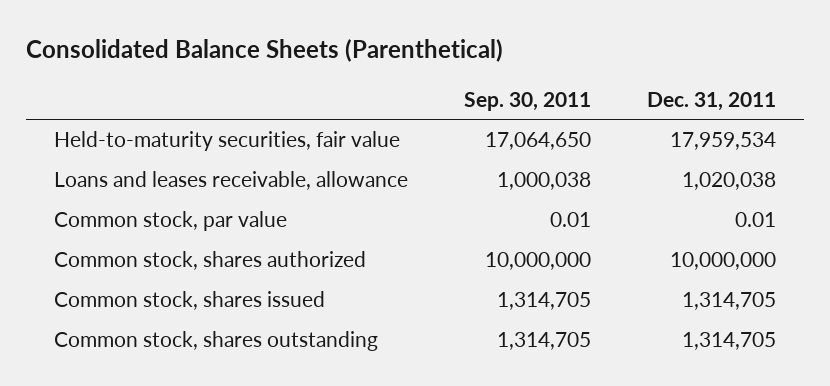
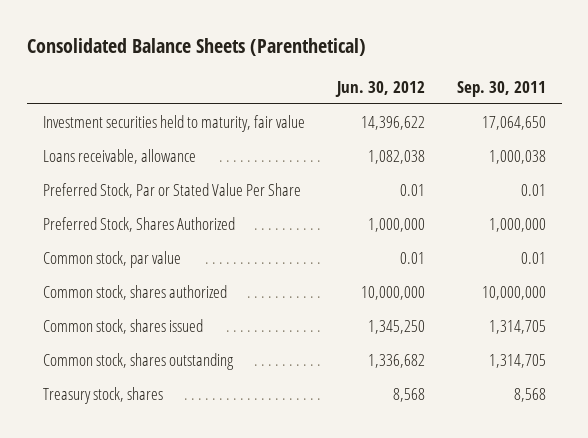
[646,91,776,111] Dec. 31, 2011 -> none
none -> [334,80,425,97] Jun. 30, 2012
[54,131,401,152] Held-to-maturity securities, fair value -> [42,114,305,132] Investment securities held to maturity, fair value
[54,171,409,191] Loans and leases receivable, allowance -> [42,148,196,164] Loans receivable, allowance
none -> [42,182,301,198] Preferred Stock, Par or Stated Value Per Share
none -> [42,216,235,232] Preferred Stock, Shares Authorized
none -> [42,386,163,404] Treasury stock, shares

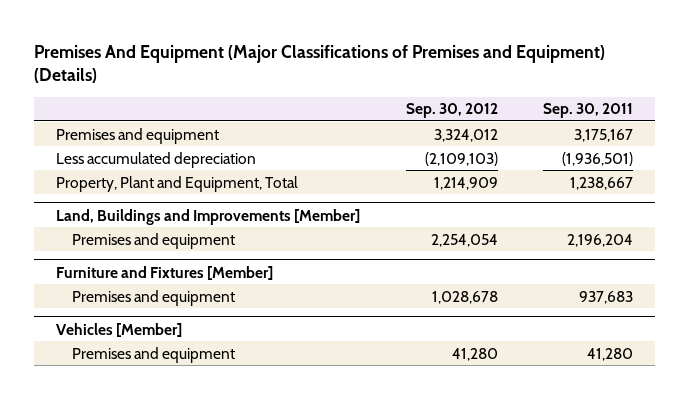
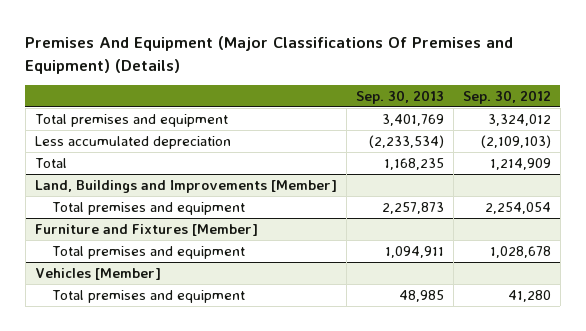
[33,44,605,84] Premises And Equipment (Major Classifications of Premises and Equipment) (Details) -> [25,35,514,74] Premises And Equipment (Major Classifications Of Premises and Equipment) (Details)
[542,103,633,119] Sep. 30, 2011 -> none
none -> [355,89,444,104] Sep. 30, 2013
[56,127,220,144] Premises and equipment -> [34,113,228,127] Total premises and equipment
[56,175,299,192] Property, Plant and Equipment, Total -> [34,157,67,168] Total
[72,232,236,249] Premises and equipment -> [52,201,246,215] Total premises and equipment
[72,289,236,306] Premises and equipment -> [52,245,246,259] Total premises and equipment
[72,346,236,363] Premises and equipment -> [52,289,246,303] Total premises and equipment

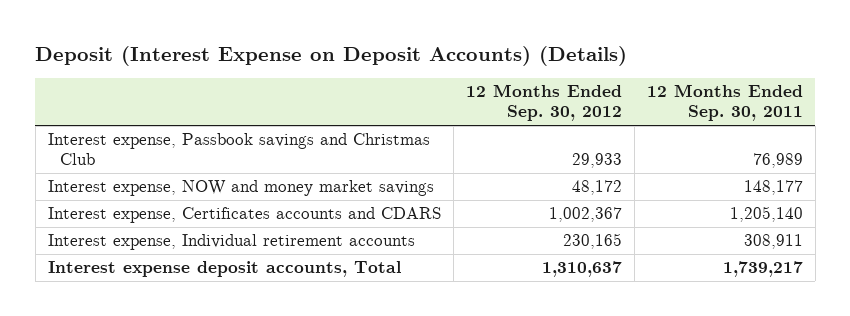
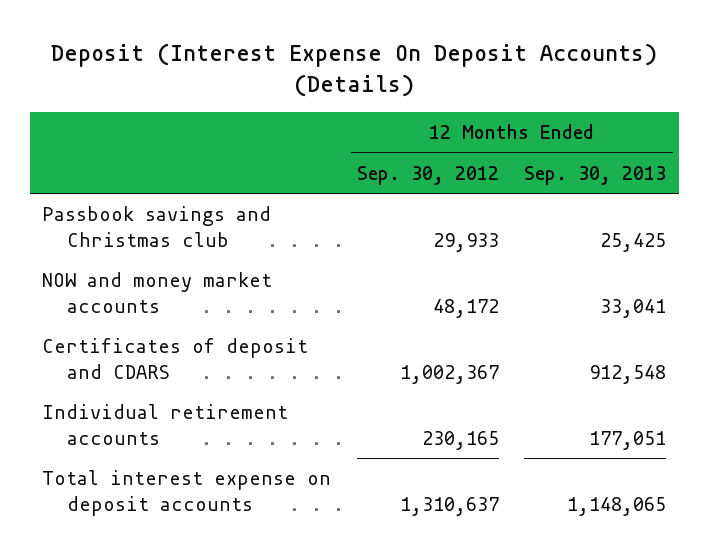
[35,46,628,67] Deposit (Interest Expense on Deposit Accounts) (Details) -> [51,42,658,97] Deposit (Interest Expense On Deposit Accounts) (Details)
[646,84,803,122] 12 Months Ended Sep. 30, 2011 -> none
none -> [524,165,667,185] Sep. 30, 2013
[47,133,430,166] Interest expense, Passbook savings and Christmas Club -> [42,206,272,247] Passbook savings and Christmas club
[47,180,434,197] Interest expense, NOW and money market savings -> [42,272,273,313] NOW and money market accounts
[47,207,441,224] Interest expense, Certificates accounts and CDARS -> [42,338,309,379] Certificates of deposit and CDARS
[47,234,415,251] Interest expense, Individual retirement accounts -> [42,404,289,445] Individual retirement accounts
[47,261,401,278] Interest expense deposit accounts, Total -> [42,470,332,516] Total interest expense on deposit accounts

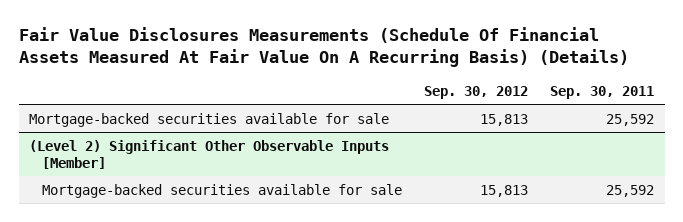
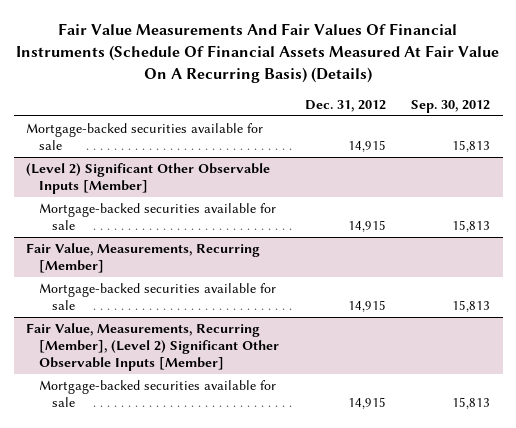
[18,26,629,67] Fair Value Disclosures Measurements (Schedule Of Financial Assets Measured At Fair Value On A Recurring Basis) (Details) -> [16,23,500,83] Fair Value Measurements And Fair Values Of Financial Instruments (Schedule Of Financial Assets Measured At Fair Value On A Recurring Basis) (Details)
[549,85,654,99] Sep. 30, 2011 -> none
none -> [304,99,386,112] Dec. 31, 2012
none -> [26,243,261,274] Fair Value, Measurements, Recurring [Member]
none -> [39,283,277,311] Mortgage-backed securities available for sale
none -> [26,323,280,372] Fair Value, Measurements, Recurring [Member], (Level 2) Significant Other Observable Inputs [Member]
none -> [39,380,277,408] Mortgage-backed securities available for sale

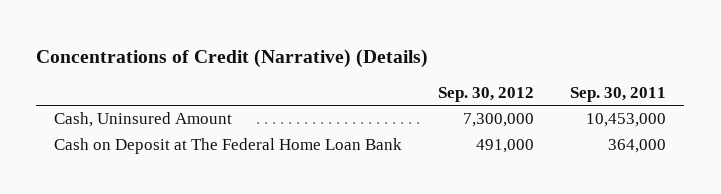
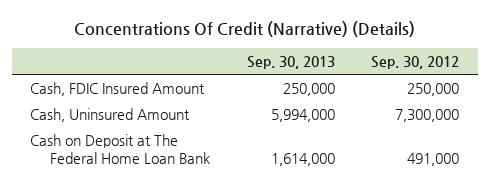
[36,48,429,68] Concentrations of Credit (Narrative) (Details) -> [73,20,415,37] Concentrations Of Credit (Narrative) (Details)
[570,86,667,102] Sep. 30, 2011 -> none
none -> [246,56,335,70] Sep. 30, 2013
none -> [30,81,206,96] Cash, FDIC Insured Amount

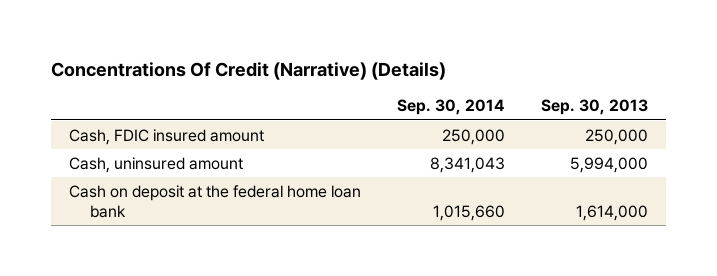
[371,56,460,70] Sep. 30, 2012 -> none
none -> [396,99,505,116] Sep. 30, 2014
[30,81,206,96] Cash, FDIC Insured Amount -> [68,128,264,145] Cash, FDIC insured amount
[30,107,191,122] Cash, Uninsured Amount -> [68,156,243,173] Cash, uninsured amount
[30,133,211,165] Cash on Deposit at The Federal Home Loan Bank -> [68,184,361,219] Cash on deposit at the federal home loan bank

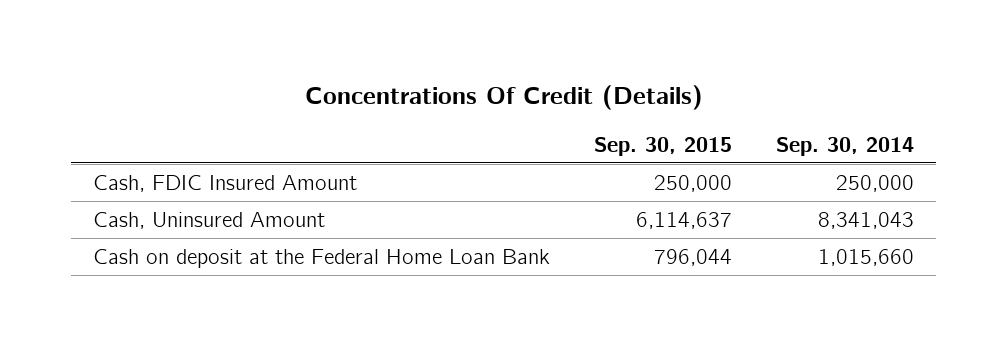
[50,61,446,80] Concentrations Of Credit (Narrative) (Details) -> [304,85,703,111] Concentrations Of Credit (Details)
[540,99,648,116] Sep. 30, 2013 -> none
none -> [594,136,733,156] Sep. 30, 2015
[68,128,264,145] Cash, FDIC insured amount -> [92,174,357,192] Cash, FDIC Insured Amount
[68,156,243,173] Cash, uninsured amount -> [92,211,325,229] Cash, Uninsured Amount
[68,184,361,219] Cash on deposit at the federal home loan bank -> [92,248,550,268] Cash on deposit at the Federal Home Loan Bank

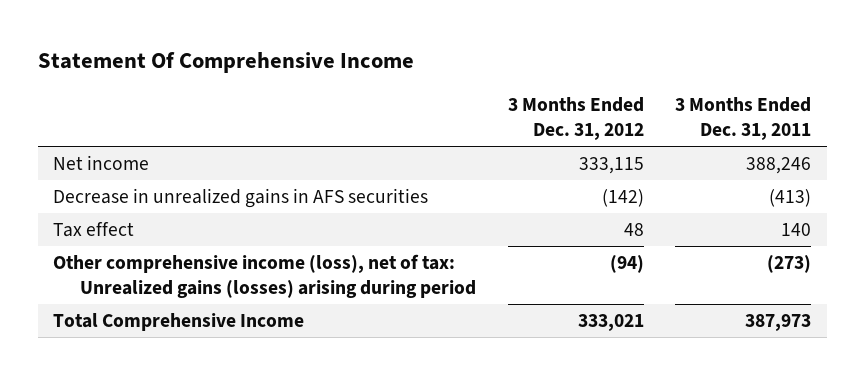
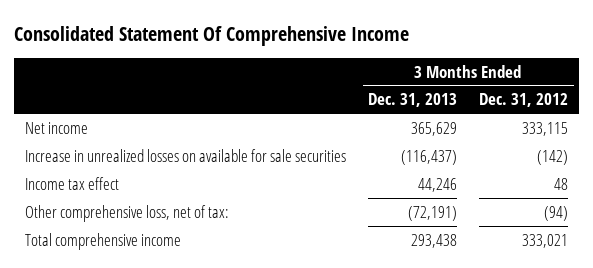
[37,52,414,74] Statement Of Comprehensive Income -> [14,25,410,46] Consolidated Statement Of Comprehensive Income
[675,97,812,141] 3 Months Ended Dec. 31, 2011 -> none
none -> [368,93,458,108] Dec. 31, 2013
[53,188,429,209] Decrease in unrealized gains in AFS securities -> [25,148,347,162] Increase in unrealized losses on available for sale securities
[53,222,135,238] Tax effect -> [25,176,120,190] Income tax effect
[53,254,477,299] Other comprehensive income (loss), net of tax: Unrealized gains (losses) arising during period -> [25,204,230,222] Other comprehensive loss, net of tax:
[53,313,305,332] Total Comprehensive Income -> [25,232,182,250] Total comprehensive income

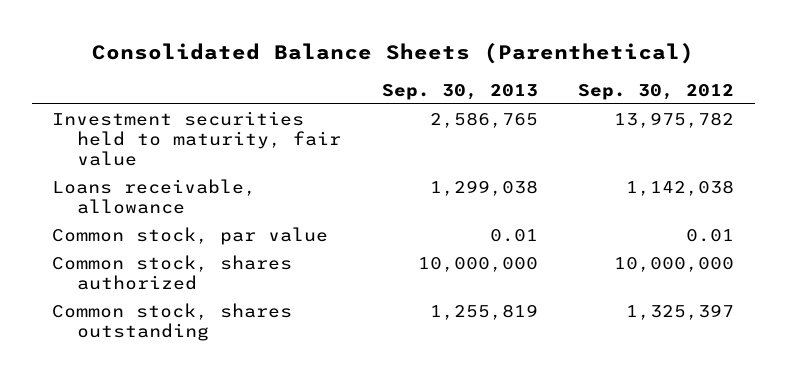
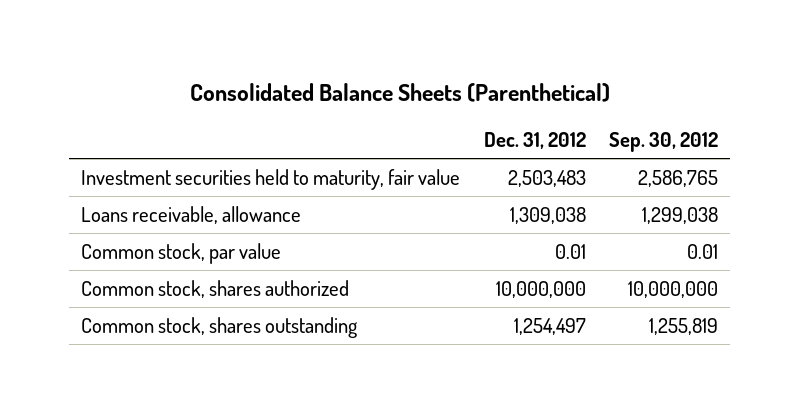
[381,83,538,100] Sep. 30, 2013 -> none
none -> [483,132,586,150] Dec. 31, 2012
[614,111,735,128] 13,975,782 -> [638,169,719,187] 2,586,765
[626,179,735,196] 1,142,038 -> [642,206,719,224] 1,299,038
[626,303,735,320] 1,325,397 -> [649,317,719,335] 1,255,819

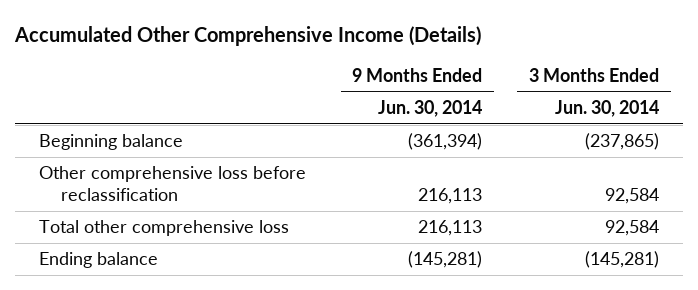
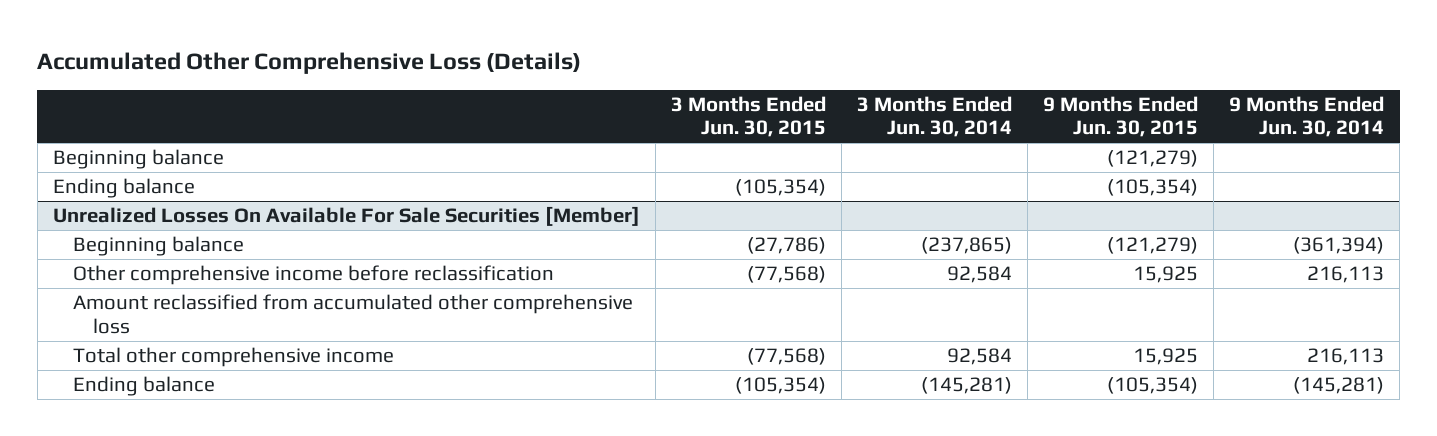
[14,26,482,47] Accumulated Other Comprehensive Income (Details) -> [37,52,582,75] Accumulated Other Comprehensive Loss (Details)
none -> [670,95,826,138] 3 Months Ended Jun. 30, 2015
none -> [1042,95,1198,138] 9 Months Ended Jun. 30, 2015
none -> [52,149,224,170] Beginning balance
none -> [52,178,195,199] Ending balance
none -> [52,206,640,227] Unrealized Losses On Available For Sale Securities [Member]
[38,166,306,201] Other comprehensive loss before reclassification -> [73,265,555,286] Other comprehensive income before reclassification
none -> [73,294,634,334] Amount reclassified from accumulated other comprehensive loss
[38,220,289,237] Total other comprehensive loss -> [73,347,395,368] Total other comprehensive income

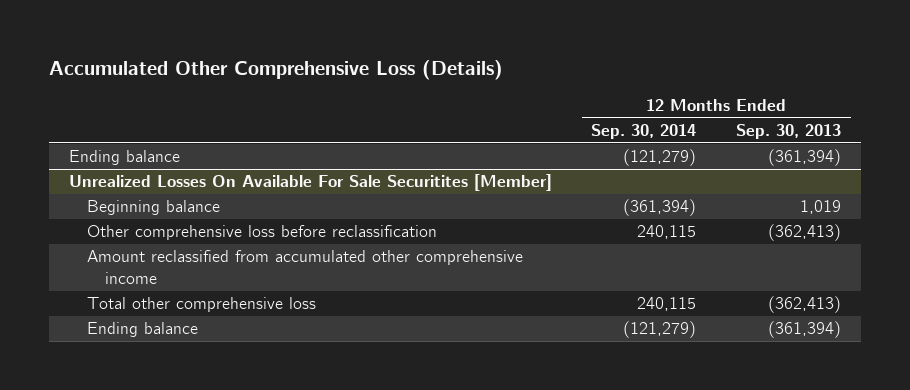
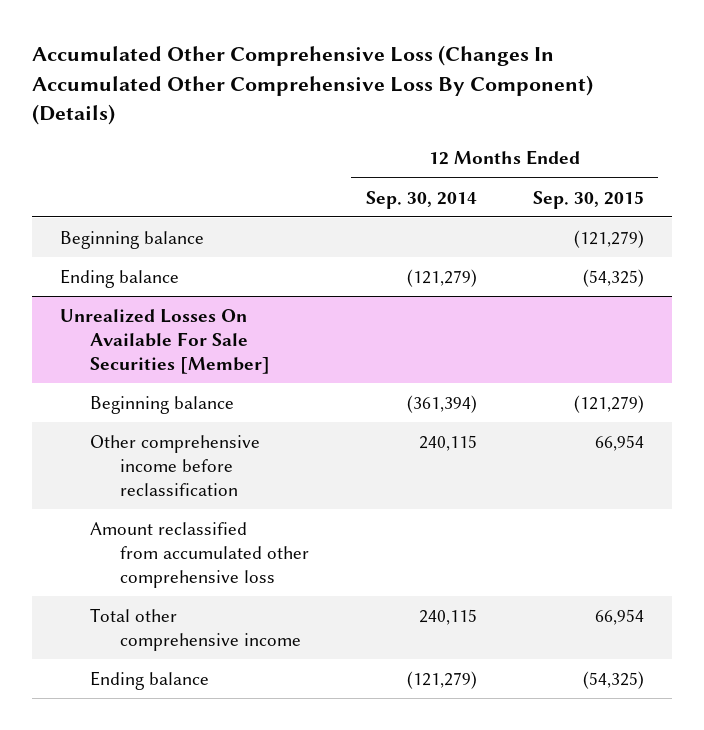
[49,60,504,81] Accumulated Other Comprehensive Loss (Details) -> [31,45,593,125] Accumulated Other Comprehensive Loss (Changes In Accumulated Other Comprehensive Loss By Component) (Details)
[735,123,841,139] Sep. 30, 2013 -> none
none -> [533,190,645,209] Sep. 30, 2015
none -> [60,230,205,249] Beginning balance
[69,174,553,192] Unrealized Losses On Available For Sale Securitites [Member] -> [60,308,271,374] Unrealized Losses On Available For Sale Securities [Member]
[86,225,437,241] Other comprehensive loss before reclassification -> [90,434,261,496] Other comprehensive income before reclassification
[86,250,523,284] Amount reclassified from accumulated other comprehensive income -> [90,521,310,588] Amount reclassified from accumulated other comprehensive loss
[86,297,316,313] Total other comprehensive loss -> [90,607,302,651] Total other comprehensive income

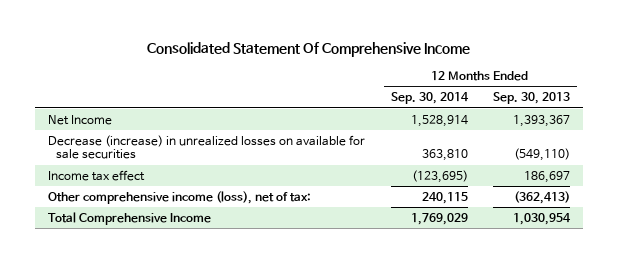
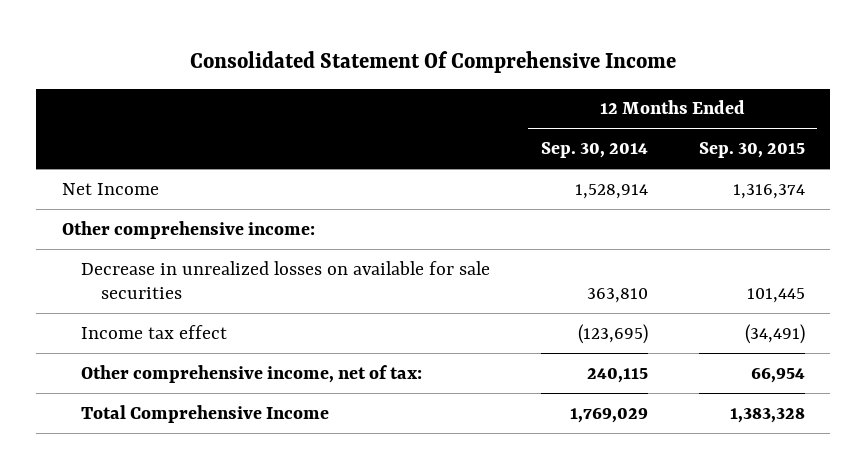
[493,91,571,104] Sep. 30, 2013 -> none
none -> [698,142,805,159] Sep. 30, 2015
none -> [61,220,315,239] Other comprehensive income:
[47,134,365,160] Decrease (increase) in unrealized losses on available for sale securities -> [81,260,491,299] Decrease in unrealized losses on available for sale securities
[47,190,311,204] Other comprehensive income (loss), net of tax: -> [81,364,423,383] Other comprehensive income, net of tax:

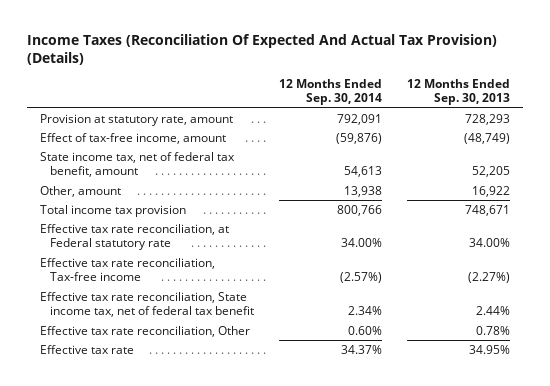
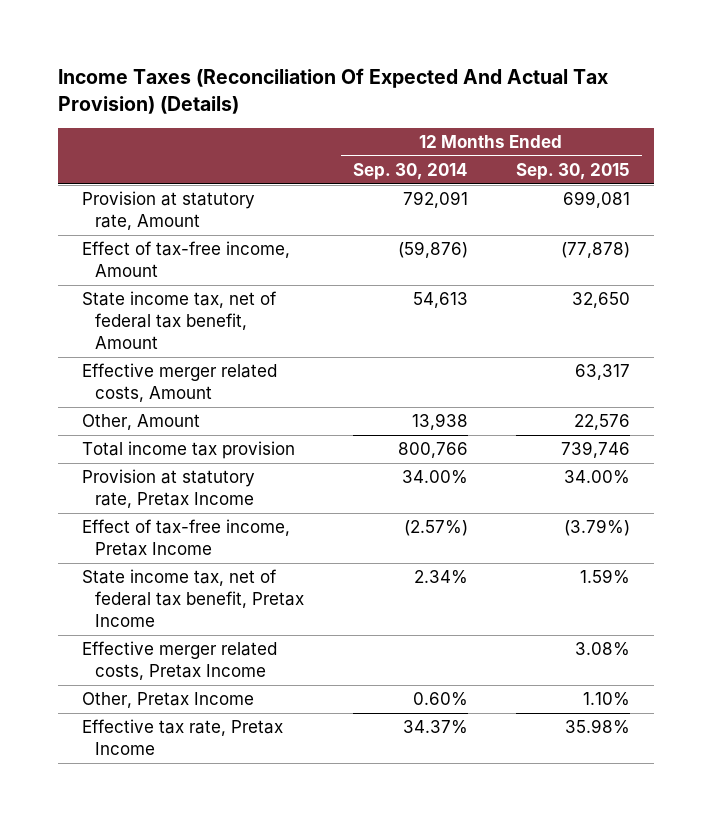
[407,79,511,106] 12 Months Ended Sep. 30, 2013 -> none
none -> [516,162,631,180] Sep. 30, 2015
[39,113,233,126] Provision at statutory rate, amount -> [82,191,256,231] Provision at statutory rate, Amount
[39,132,226,144] Effect of tax-free income, amount -> [82,241,291,278] Effect of tax-free income, Amount
[39,151,235,178] State income tax, net of federal tax benefit, amount -> [82,291,278,349] State income tax, net of federal tax benefit, Amount
none -> [82,363,278,403] Effective merger related costs, Amount
[39,185,121,197] Other, amount -> [82,414,201,431] Other, Amount
[39,223,229,251] Effective tax rate reconciliation, at Federal statutory rate -> [82,469,256,509] Provision at statutory rate, Pretax Income
[39,257,215,282] Effective tax rate reconciliation, Tax-free income -> [82,519,291,557] Effect of tax-free income, Pretax Income
[39,291,254,318] Effective tax rate reconciliation, State income tax, net of federal tax benefit -> [82,569,305,627] State income tax, net of federal tax benefit, Pretax Income
none -> [82,641,278,681] Effective merger related costs, Pretax Income
[39,325,250,337] Effective tax rate reconciliation, Other -> [82,692,255,709] Other, Pretax Income
[39,344,134,354] Effective tax rate -> [82,719,284,756] Effective tax rate, Pretax Income

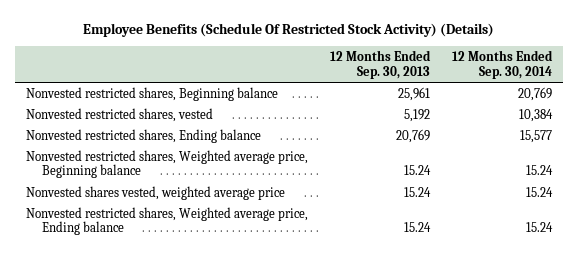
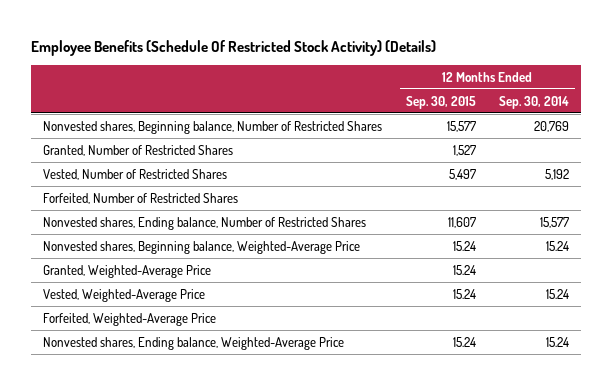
[330,50,432,79] 12 Months Ended Sep. 30, 2013 -> none
none -> [405,95,476,109] Sep. 30, 2015
[25,86,278,101] Nonvested restricted shares, Beginning balance -> [43,120,383,134] Nonvested shares, Beginning balance, Number of Restricted Shares
none -> [43,144,234,156] Granted, Number of Restricted Shares
[25,107,213,122] Nonvested restricted shares, vested -> [43,168,228,180] Vested, Number of Restricted Shares
[519,108,554,122] 10,384 -> [545,168,570,180] 5,192
none -> [43,192,239,204] Forfeited, Number of Restricted Shares
[25,128,261,143] Nonvested restricted shares, Ending balance -> [43,216,367,230] Nonvested shares, Ending balance, Number of Restricted Shares
[25,149,308,179] Nonvested restricted shares, Weighted average price, Beginning balance -> [43,240,361,254] Nonvested shares, Beginning balance, Weighted-Average Price
none -> [43,264,212,278] Granted, Weighted-Average Price
[25,185,285,200] Nonvested shares vested, weighted average price -> [43,288,206,302] Vested, Weighted-Average Price
none -> [43,312,217,326] Forfeited, Weighted-Average Price
[25,206,308,236] Nonvested restricted shares, Weighted average price, Ending balance -> [43,336,345,350] Nonvested shares, Ending balance, Weighted-Average Price

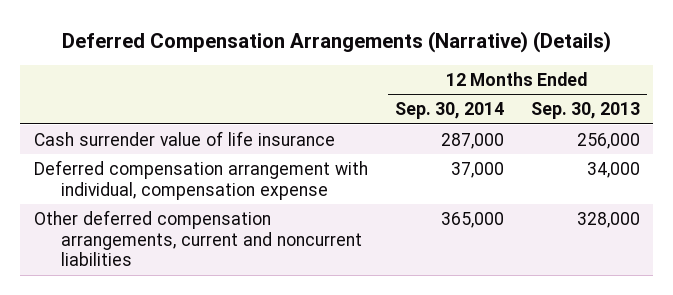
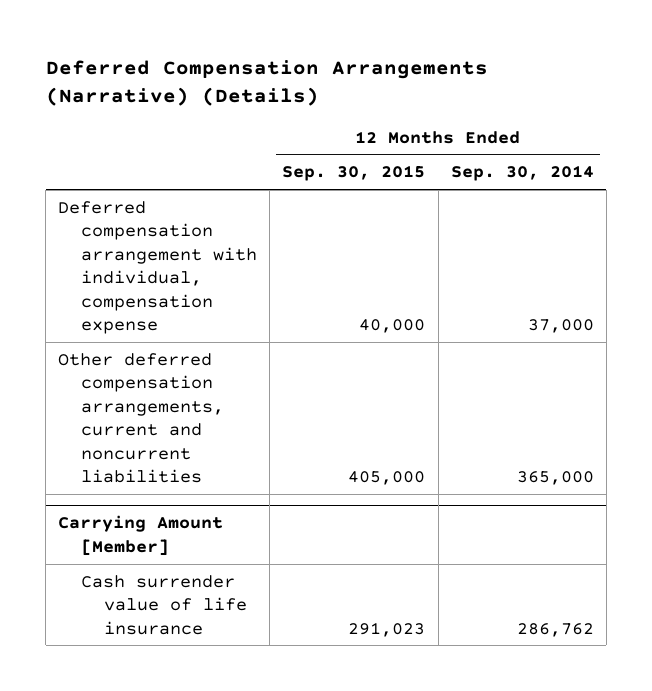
[530,102,640,120] Sep. 30, 2013 -> none
none -> [282,165,426,182] Sep. 30, 2015
[33,130,335,146] Cash surrender value of life insurance -> none
none -> [58,515,224,556] Carrying Amount [Member]
none -> [81,574,247,635] Cash surrender value of life insurance

